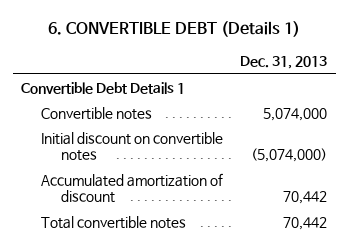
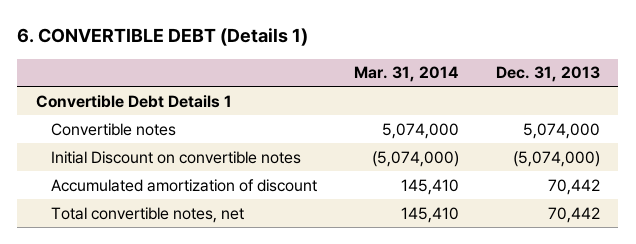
none -> [354,66,460,83] Mar. 31, 2014
[41,131,224,162] Initial discount on convertible notes -> [51,150,302,164] Initial Discount on convertible notes
[41,215,187,229] Total convertible notes -> [51,206,245,223] Total convertible notes, net

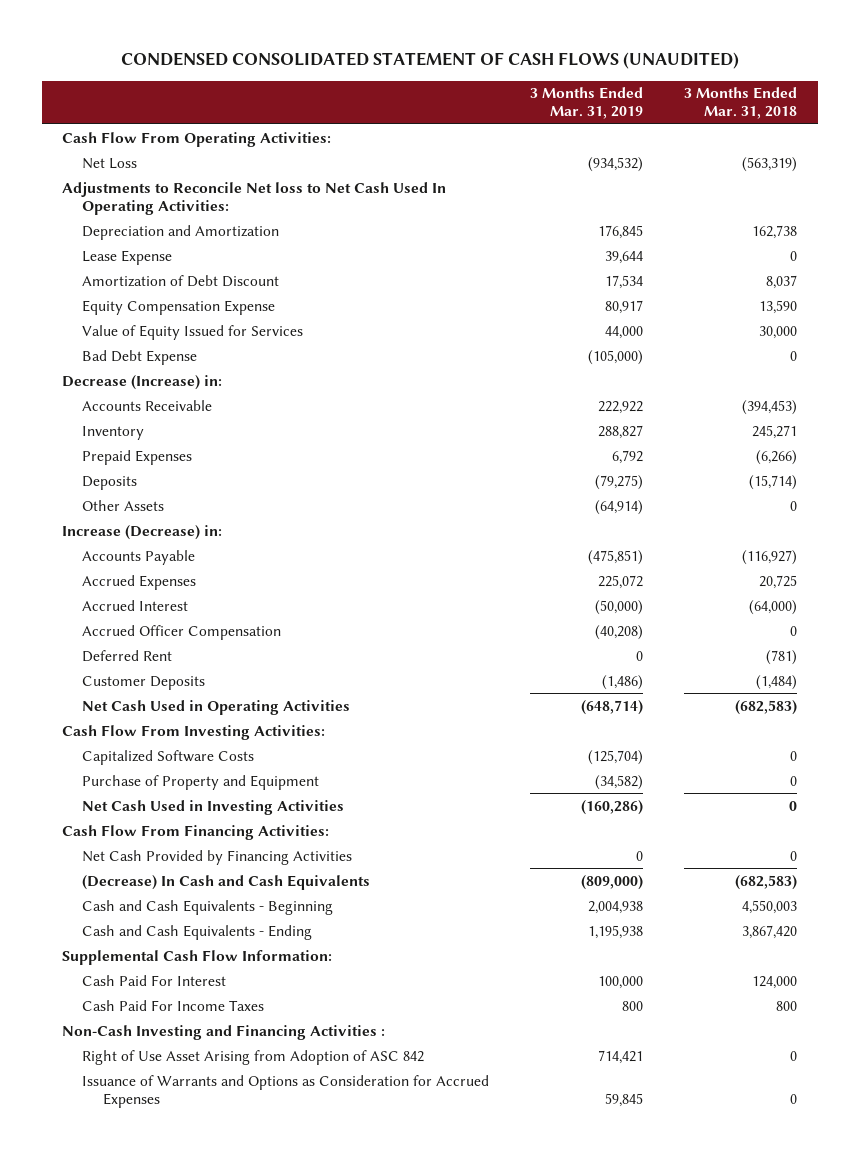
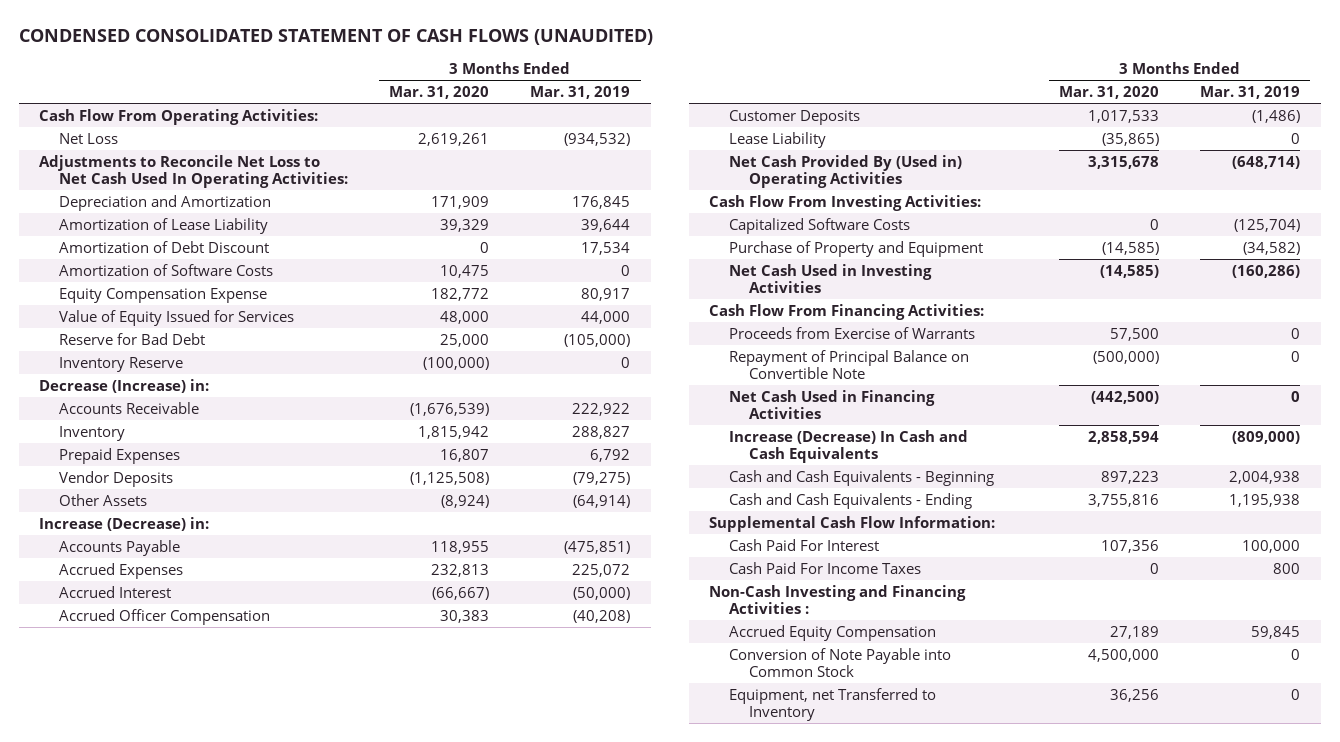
[684,87,798,120] 3 Months Ended Mar. 31, 2018 -> none
none -> [389,85,490,99] Mar. 31, 2020
[62,181,447,215] Adjustments to Reconcile Net loss to Net Cash Used In Operating Activities: -> [39,154,349,189] Adjustments to Reconcile Net Loss to Net Cash Used In Operating Activities:
[82,249,173,265] Lease Expense -> [59,217,269,234] Amortization of Lease Liability
none -> [59,263,274,276] Amortization of Software Costs
[82,349,198,365] Bad Debt Expense -> [59,332,206,345] Reserve for Bad Debt
none -> [59,356,184,372] Inventory Reserve
[82,475,138,490] Deposits -> [59,470,174,487] Vendor Deposits
[82,649,173,662] Deferred Rent -> none
none -> [728,131,826,148] Lease Liability
[82,699,351,715] Net Cash Used in Operating Activities -> [728,154,962,189] Net Cash Provided By (Used in) Operating Activities
none -> [728,326,975,339] Proceeds from Exercise of Warrants
none -> [728,349,969,380] Repayment of Principal Balance on Convertible Note
[82,849,353,865] Net Cash Provided by Financing Activities -> [728,389,935,420] Net Cash Used in Financing Activities
[82,874,371,890] (Decrease) In Cash and Cash Equivalents -> [728,429,968,464] Increase (Decrease) In Cash and Cash Equivalents
[82,1049,425,1065] Right of Use Asset Arising from Adoption of ASC 842 -> none
[82,1074,490,1108] Issuance of Warrants and Options as Consideration for Accrued Expenses -> [728,624,936,641] Accrued Equity Compensation
none -> [728,647,951,678] Conversion of Note Payable into Common Stock
none -> [728,687,936,722] Equipment, net Transferred to Inventory

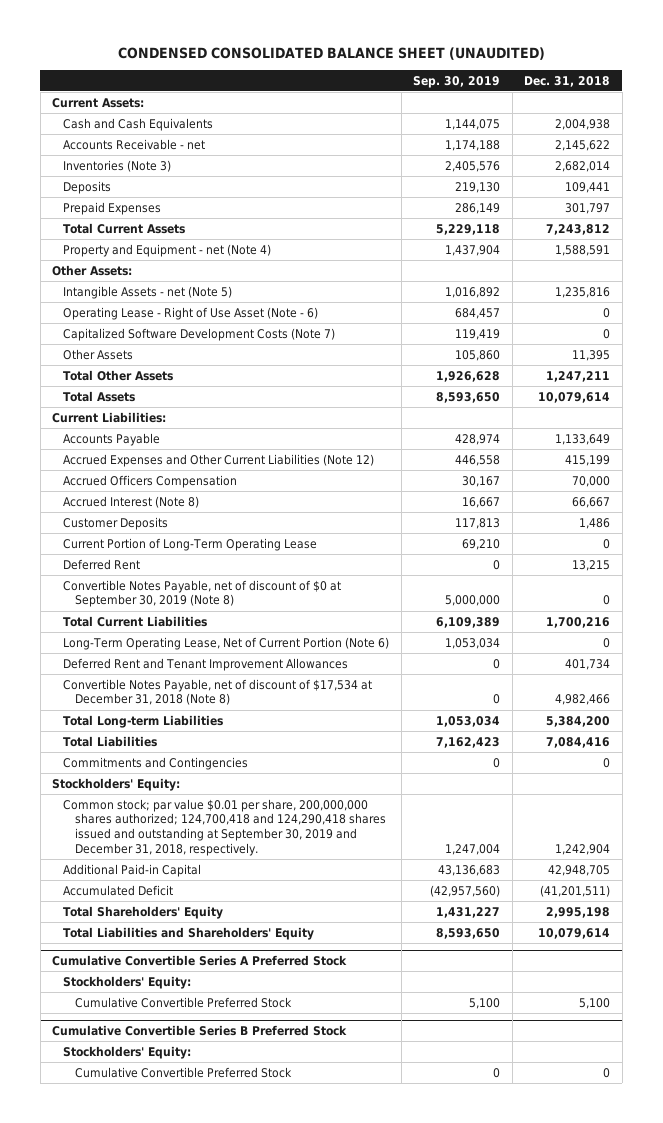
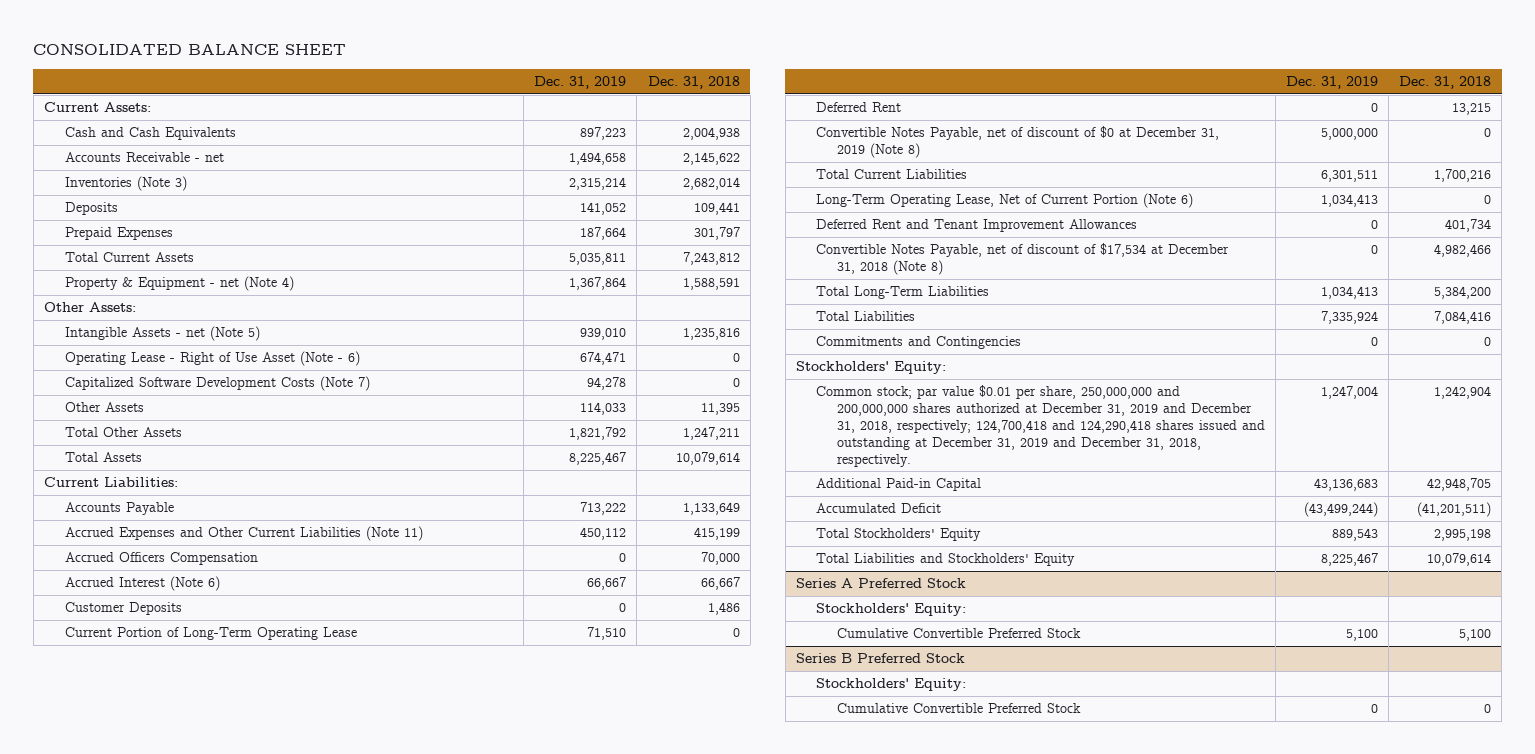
[118,47,546,61] CONDENSED CONSOLIDATED BALANCE SHEET (UNAUDITED) -> [33,44,347,56] CONSOLIDATED BALANCE SHEET
[413,75,501,88] Sep. 30, 2019 -> none
none -> [534,76,627,90] Dec. 31, 2019
[63,243,272,257] Property and Equipment - net (Note 4) -> [64,276,294,292] Property & Equipment - net (Note 4)
[63,453,375,467] Accrued Expenses and Other Current Liabilities (Note 12) -> [64,526,423,542] Accrued Expenses and Other Current Liabilities (Note 11)
[63,495,200,508] Accrued Interest (Note 8) -> [64,576,220,592] Accrued Interest (Note 6)
[63,579,342,608] Convertible Notes Payable, net of discount of $0 at September 30, 2019 (Note 8) -> [816,126,1220,159] Convertible Notes Payable, net of discount of $0 at December 31, 2019 (Note 8)
[63,714,224,728] Total Long-term Liabilities -> [816,286,990,300] Total Long-Term Liabilities
[63,798,386,856] Common stock; par value $0.01 per share, 200,000,000 shares authorized; 124,700,418 and 124,290,418 shares issued and outstanding at September 30, 2019 and December 31, 2018, respectively. -> [816,385,1265,467] Common stock; par value $0.01 per share, 250,000,000 and 200,000,000 shares authorized at December 31, 2019 and December 31, 2018, respectively; 124,700,418 and 124,290,418 shares issued and outstanding at December 31, 2019 and December 31, 2018, respectively.
[63,905,224,919] Total Shareholders' Equity -> [816,528,982,542] Total Stockholders' Equity
[63,926,315,940] Total Liabilities and Shareholders' Equity -> [816,553,1076,567] Total Liabilities and Stockholders' Equity
[52,955,348,967] Cumulative Convertible Series A Preferred Stock -> [795,578,966,589] Series A Preferred Stock
[52,1025,348,1037] Cumulative Convertible Series B Preferred Stock -> [795,653,965,664] Series B Preferred Stock

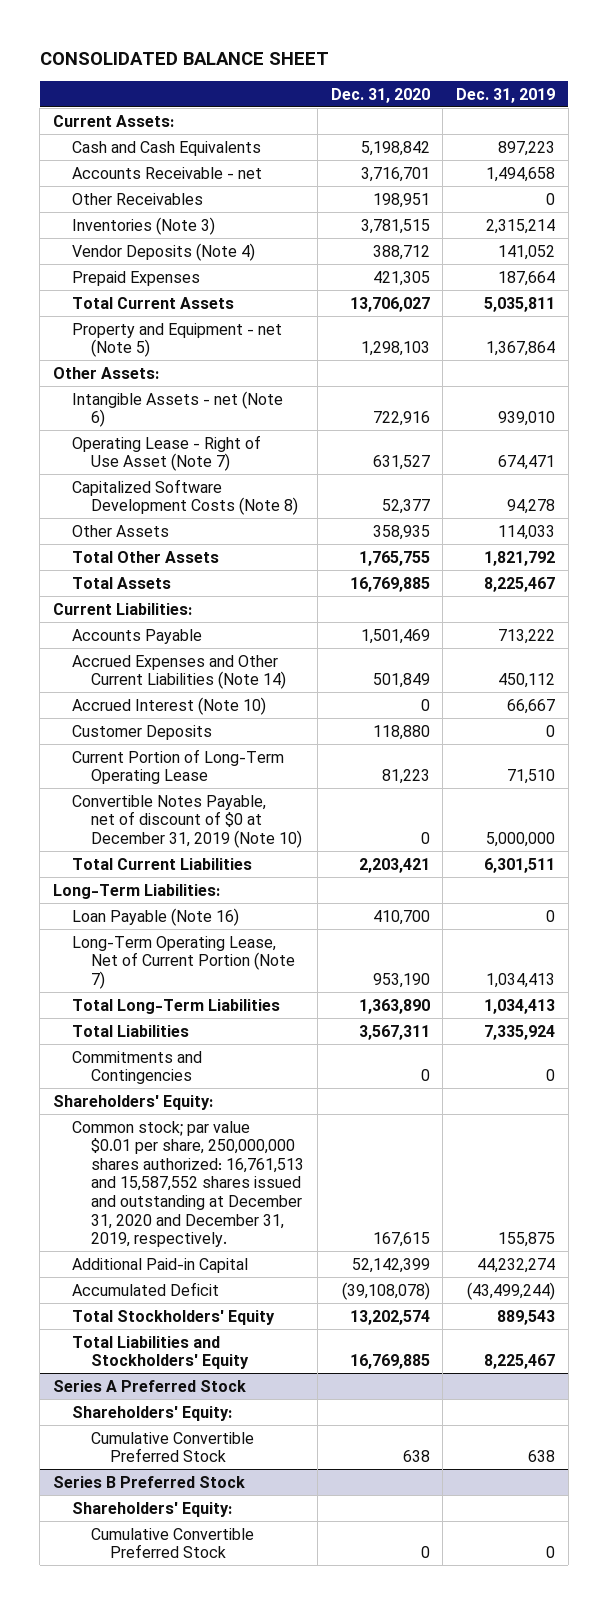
[647,76,740,90] Dec. 31, 2018 -> none
none -> [330,87,430,103] Dec. 31, 2020
none -> [72,192,204,205] Other Receivables
[64,202,118,216] Deposits -> [72,242,256,261] Vendor Deposits (Note 4)
[64,276,294,292] Property & Equipment - net (Note 4) -> [72,322,283,358] Property and Equipment - net (Note 5)
[64,326,260,342] Intangible Assets - net (Note 5) -> [72,390,284,428] Intangible Assets - net (Note 6)
[64,351,360,367] Operating Lease - Right of Use Asset (Note - 6) -> [72,434,262,472] Operating Lease - Right of Use Asset (Note 7)
[64,376,370,392] Capitalized Software Development Costs (Note 7) -> [72,478,299,516] Capitalized Software Development Costs (Note 8)
[64,552,258,566] Accrued Officers Compensation -> none
[64,526,423,542] Accrued Expenses and Other Current Liabilities (Note 11) -> [72,654,287,690] Accrued Expenses and Other Current Liabilities (Note 14)
[64,576,220,592] Accrued Interest (Note 6) -> [72,696,267,715] Accrued Interest (Note 10)
[816,102,902,113] Deferred Rent -> none
[816,126,1220,159] Convertible Notes Payable, net of discount of $0 at December 31, 2019 (Note 8) -> [72,794,303,848] Convertible Notes Payable, net of discount of $0 at December 31, 2019 (Note 10)
[816,219,1138,233] Deferred Rent and Tenant Improvement Allowances -> none
[816,243,1230,276] Convertible Notes Payable, net of discount of $17,534 at December 31, 2018 (Note 8) -> none
none -> [53,883,221,899] Long-Term Liabilities:
none -> [72,907,240,926] Loan Payable (Note 16)
[816,193,1194,209] Long-Term Operating Lease, Net of Current Portion (Note 6) -> [72,935,296,989] Long-Term Operating Lease, Net of Current Portion (Note 7)
[795,361,946,375] Stockholders' Equity: -> [53,1094,214,1110] Shareholders' Equity:
[816,385,1265,467] Common stock; par value $0.01 per share, 250,000,000 and 200,000,000 shares authorized at December 31, 2019 and December 31, 2018, respectively; 124,700,418 and 124,290,418 shares issued and outstanding at December 31, 2019 and December 31, 2018, respectively. -> [72,1120,305,1248] Common stock; par value $0.01 per share, 250,000,000 shares authorized: 16,761,513 and 15,587,552 shares issued and outstanding at December 31, 2020 and December 31, 2019, respectively.
[1321,386,1379,400] 1,247,004 -> [497,1232,555,1248] 155,875
[1314,478,1379,492] 43,136,683 -> [476,1257,555,1273] 44,232,274
[816,603,967,617] Stockholders' Equity: -> [72,1405,233,1421] Shareholders' Equity:
[1346,629,1379,642] 5,100 -> [527,1450,555,1463] 638
[816,678,967,692] Stockholders' Equity: -> [72,1501,233,1517] Shareholders' Equity:

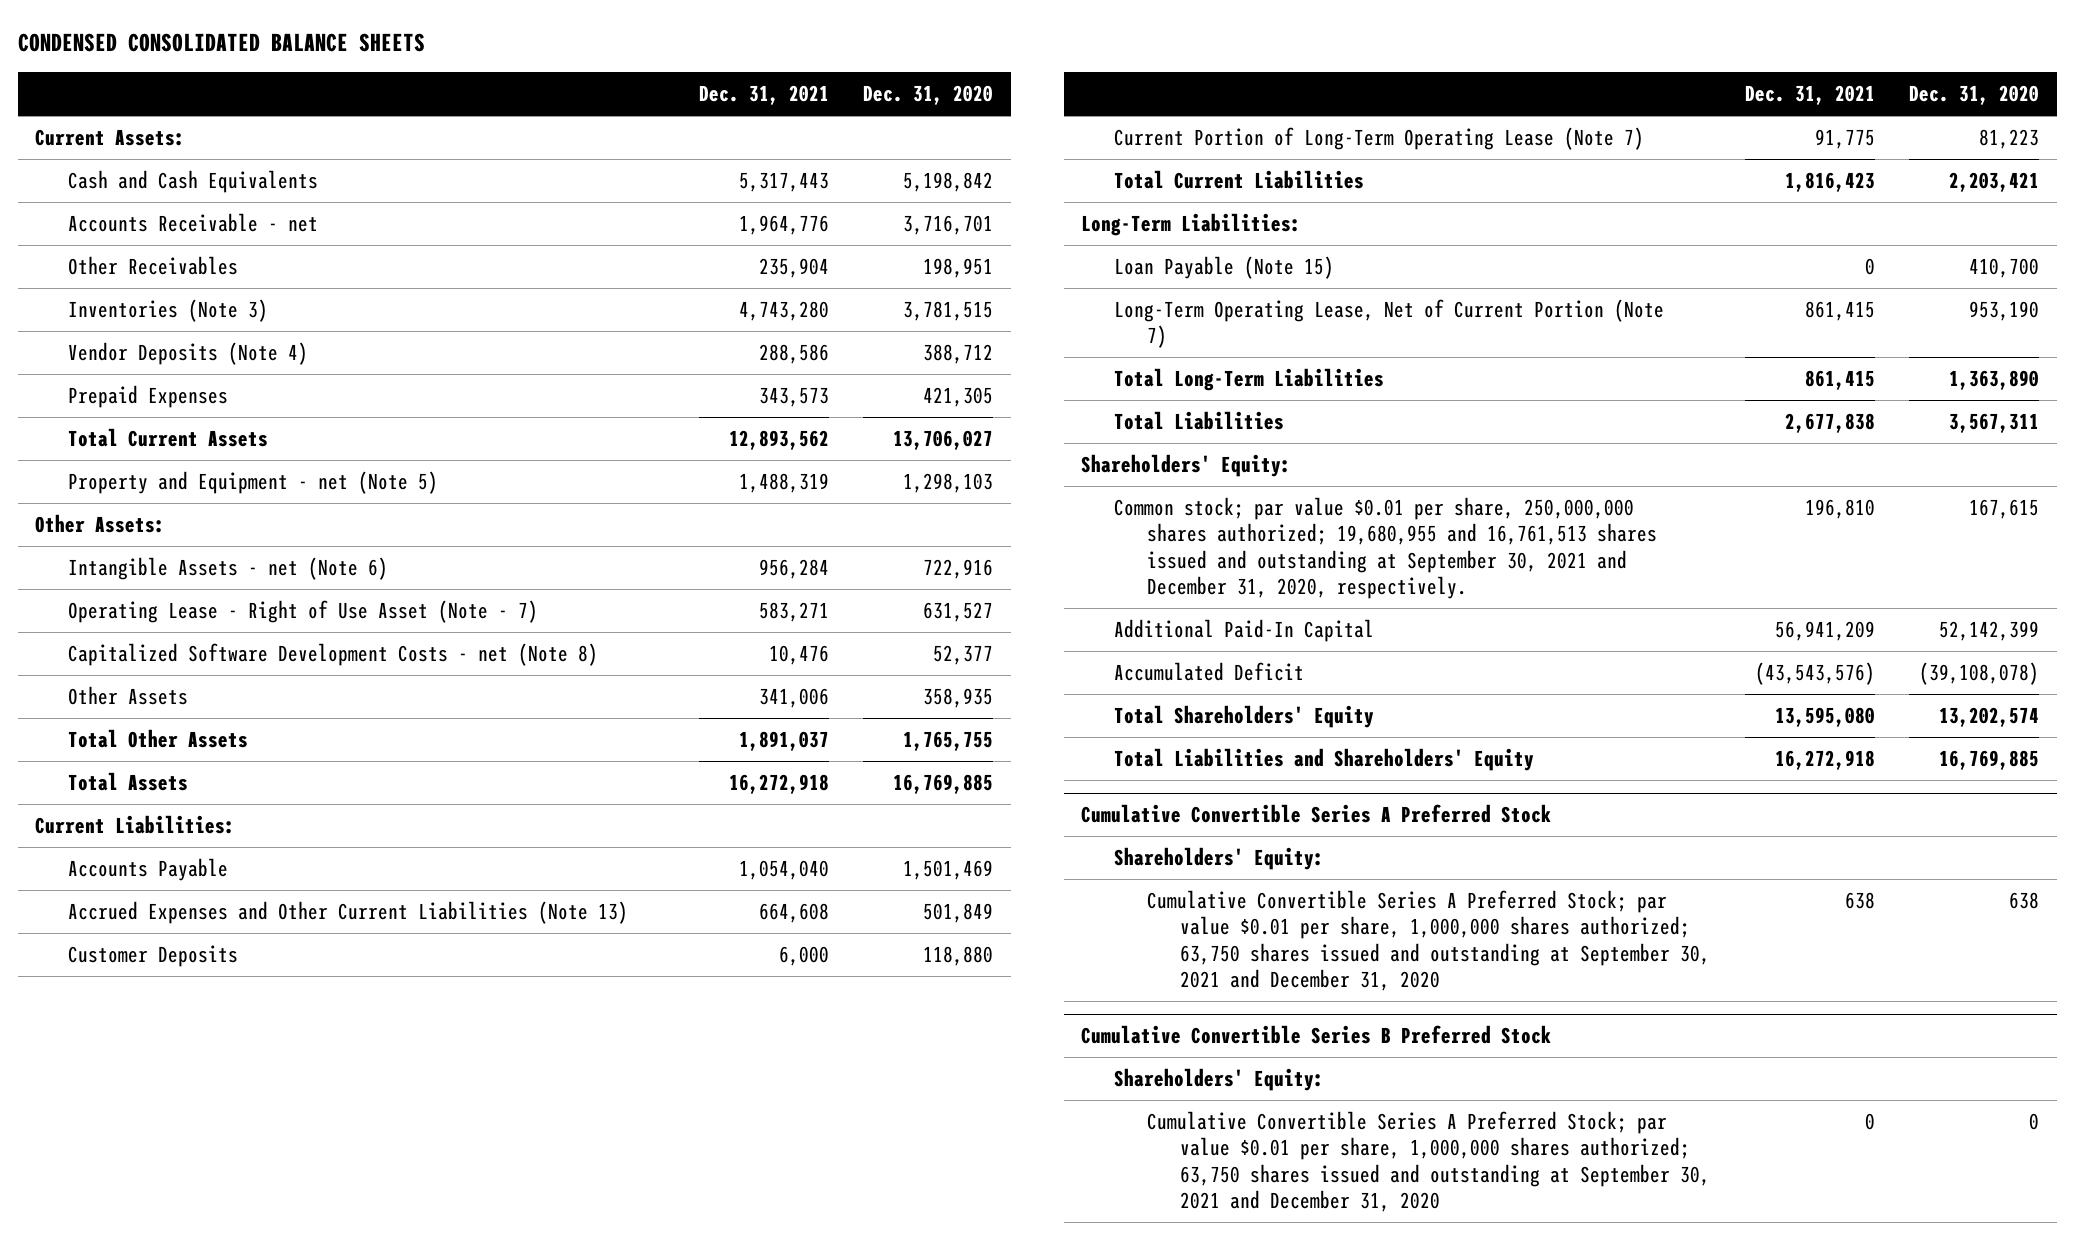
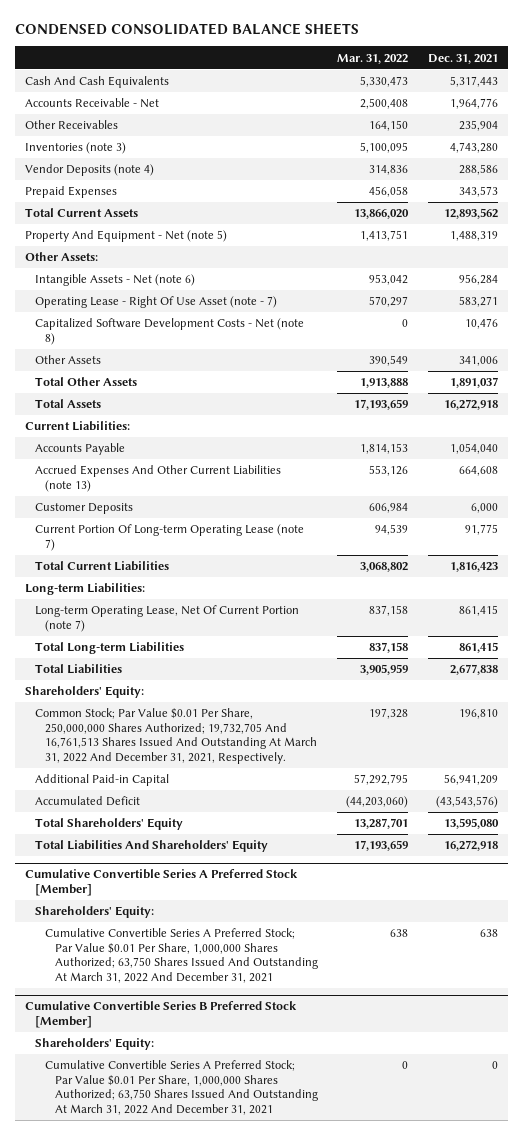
[863,85,994,106] Dec. 31, 2020 -> none
none -> [337,53,409,64] Mar. 31, 2022
[35,128,186,146] Current Assets: -> none
[68,169,319,193] Cash and Cash Equivalents -> [24,76,169,89] Cash And Cash Equivalents
[68,212,319,232] Accounts Receivable - net -> [24,98,159,109] Accounts Receivable - Net
[68,298,269,322] Inventories (Note 3) -> [24,142,126,155] Inventories (note 3)
[68,341,309,365] Vendor Deposits (Note 4) -> [24,164,154,177] Vendor Deposits (note 4)
[68,470,439,494] Property and Equipment - net (Note 5) -> [24,230,227,243] Property And Equipment - Net (note 5)
[68,556,389,580] Intangible Assets - net (Note 6) -> [34,274,195,287] Intangible Assets - Net (note 6)
[68,599,539,623] Operating Lease - Right of Use Asset (Note - 7) -> [34,296,277,309] Operating Lease - Right Of Use Asset (note - 7)
[68,642,599,666] Capitalized Software Development Costs - net (Note 8) -> [34,318,304,345] Capitalized Software Development Costs - Net (note 8)
[68,900,629,924] Accrued Expenses and Other Current Liabilities (Note 13) -> [34,465,281,492] Accrued Expenses And Other Current Liabilities (note 13)
[1114,126,1645,150] Current Portion of Long-Term Operating Lease (Note 7) -> [34,524,304,551] Current Portion Of Long-term Operating Lease (note 7)
[1114,255,1335,279] Loan Payable (Note 15) -> none
[1081,212,1302,236] Long-Term Liabilities: -> [24,583,145,596] Long-term Liabilities:
[1114,298,1665,349] Long-Term Operating Lease, Net of Current Portion (Note 7) -> [34,605,299,632] Long-term Operating Lease, Net Of Current Portion (note 7)
[1114,367,1385,391] Total Long-Term Liabilities -> [34,642,184,655] Total Long-term Liabilities
[1114,496,1658,600] Common stock; par value $0.01 per share, 250,000,000 shares authorized; 19,680,955 and 16,761,513 shares issued and outstanding at September 30, 2021 and December 31, 2020, respectively. -> [34,708,317,764] Common Stock; Par Value $0.01 Per Share, 250,000,000 Shares Authorized; 19,732,705 And 16,761,513 Shares Issued And Outstanding At March 31, 2022 And December 31, 2021, Respectively.
[1114,618,1375,642] Additional Paid-In Capital -> [34,774,169,787] Additional Paid-in Capital
[1114,747,1535,771] Total Liabilities and Shareholders' Equity -> [34,840,268,853] Total Liabilities And Shareholders' Equity
[1081,803,1552,823] Cumulative Convertible Series A Preferred Stock -> [24,869,298,896] Cumulative Convertible Series A Preferred Stock [Member]
[1147,889,1711,992] Cumulative Convertible Series A Preferred Stock; par value $0.01 per share, 1,000,000 shares authorized; 63,750 shares issued and outstanding at September 30, 2021 and December 31, 2020 -> [44,928,318,983] Cumulative Convertible Series A Preferred Stock; Par Value $0.01 Per Share, 1,000,000 Shares Authorized; 63,750 Shares Issued And Outstanding At March 31, 2022 And December 31, 2021
[1081,1024,1552,1044] Cumulative Convertible Series B Preferred Stock -> [24,1001,297,1028] Cumulative Convertible Series B Preferred Stock [Member]
[1147,1110,1711,1213] Cumulative Convertible Series A Preferred Stock; par value $0.01 per share, 1,000,000 shares authorized; 63,750 shares issued and outstanding at September 30, 2021 and December 31, 2020 -> [44,1060,318,1115] Cumulative Convertible Series A Preferred Stock; Par Value $0.01 Per Share, 1,000,000 Shares Authorized; 63,750 Shares Issued And Outstanding At March 31, 2022 And December 31, 2021

